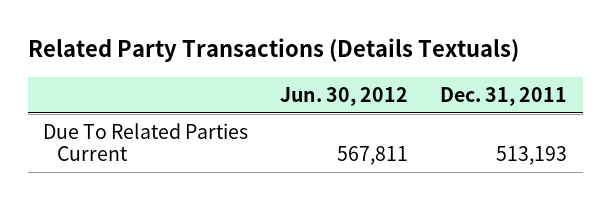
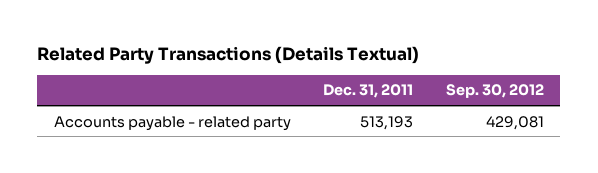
[27,38,519,63] Related Party Transactions (Details Textuals) -> [37,46,420,65] Related Party Transactions (Details Textual)
[280,86,409,106] Jun. 30, 2012 -> none
none -> [446,84,545,99] Sep. 30, 2012
[43,123,249,162] Due To Related Parties Current -> [53,115,291,131] Accounts payable - related party

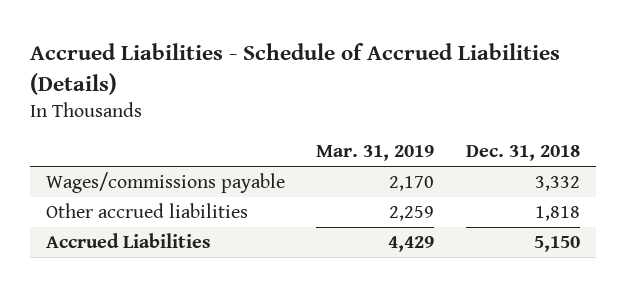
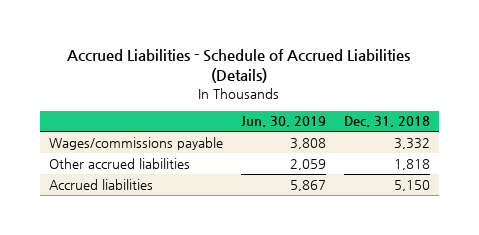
[316,145,435,162] Mar. 31, 2019 -> none
none -> [240,116,326,128] Jun. 30, 2019
[45,232,211,248] Accrued Liabilities -> [48,178,153,190] Accrued liabilities

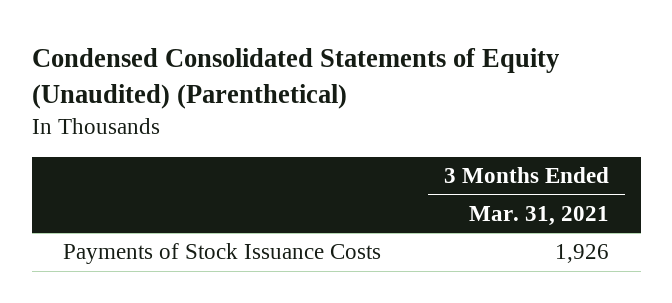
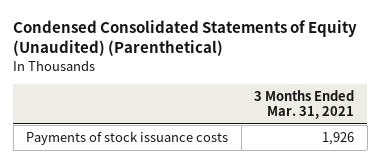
[63,243,382,265] Payments of Stock Issuance Costs -> [26,131,229,146] Payments of stock issuance costs

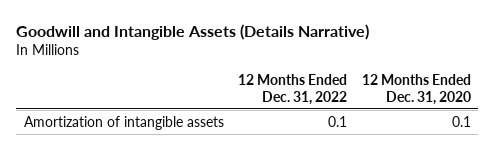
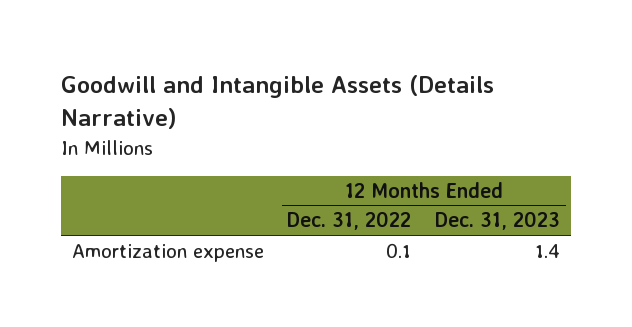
[361,73,471,105] 12 Months Ended Dec. 31, 2020 -> none
none -> [434,211,560,231] Dec. 31, 2023
[23,115,224,130] Amortization of intangible assets -> [72,243,265,262] Amortization expense

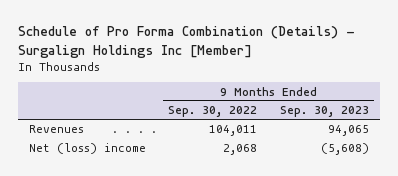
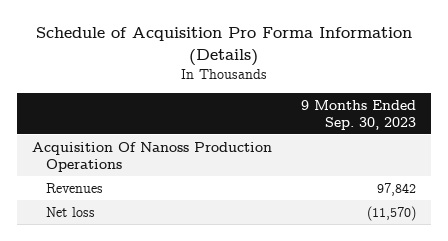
[17,26,355,58] Schedule of Pro Forma Combination (Details) - Surgalign Holdings Inc [Member] -> [35,27,412,67] Schedule of Acquisition Pro Forma Information (Details)
[168,106,258,118] Sep. 30, 2022 -> none
none -> [31,141,272,172] Acquisition Of Nanoss Production Operations
[327,125,369,137] 94,065 -> [377,182,417,196] 97,842
[29,143,147,155] Net (loss) income -> [45,206,95,217] Net loss
[320,143,369,156] (5,608) -> [367,205,417,221] (11,570)

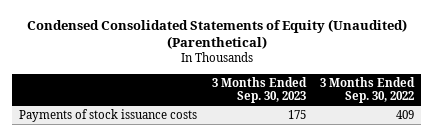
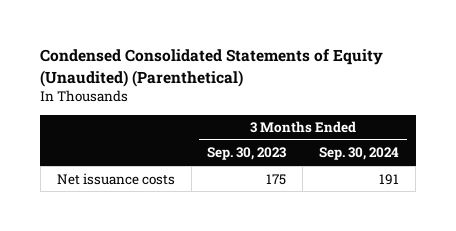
[319,76,415,104] 3 Months Ended Sep. 30, 2022 -> none
none -> [319,147,400,161] Sep. 30, 2024
[19,109,198,123] Payments of stock issuance costs -> [56,172,175,185] Net issuance costs

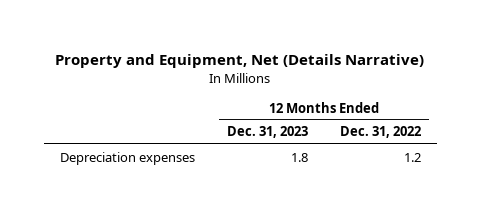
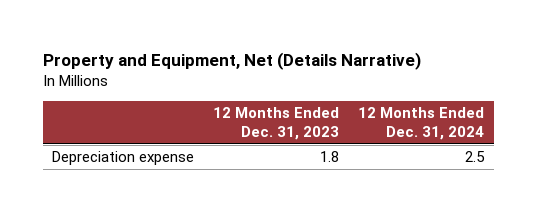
[339,126,421,139] Dec. 31, 2022 -> none
none -> [358,106,485,140] 12 Months Ended Dec. 31, 2024
[60,151,196,165] Depreciation expenses -> [52,151,195,166] Depreciation expense

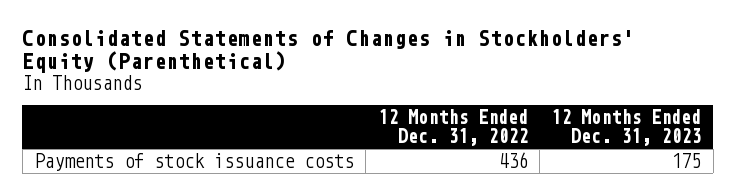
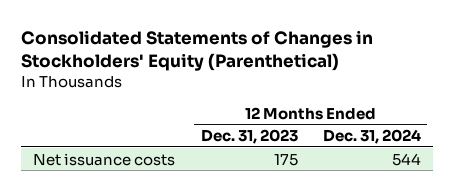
[377,109,528,147] 12 Months Ended Dec. 31, 2022 -> none
none -> [322,129,421,145] Dec. 31, 2024
[33,153,354,172] Payments of stock issuance costs -> [33,152,176,166] Net issuance costs

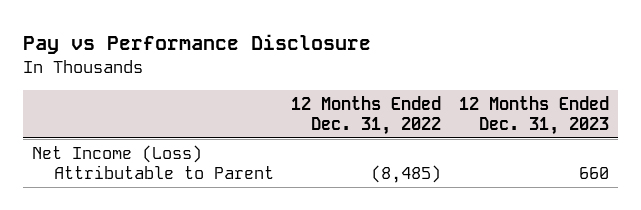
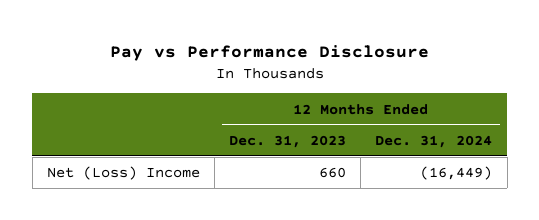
[291,96,442,135] 12 Months Ended Dec. 31, 2022 -> none
none -> [375,134,493,148] Dec. 31, 2024
[31,145,274,179] Net Income (Loss) Attributable to Parent -> [46,166,200,181] Net (Loss) Income

